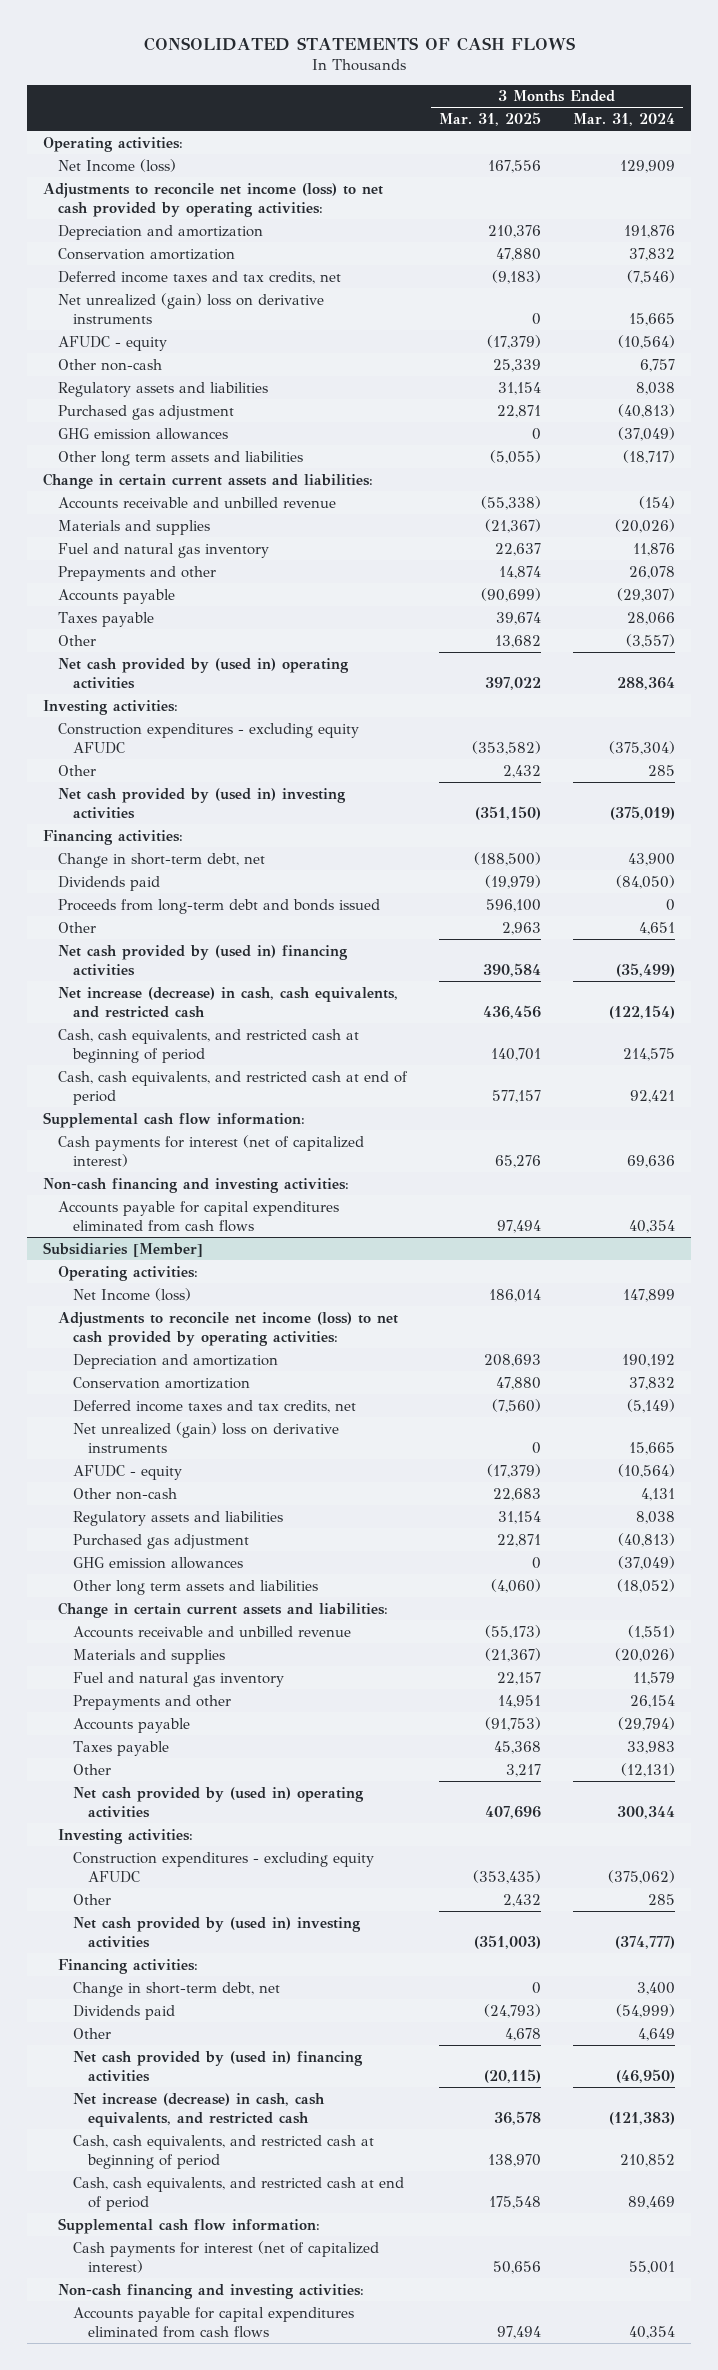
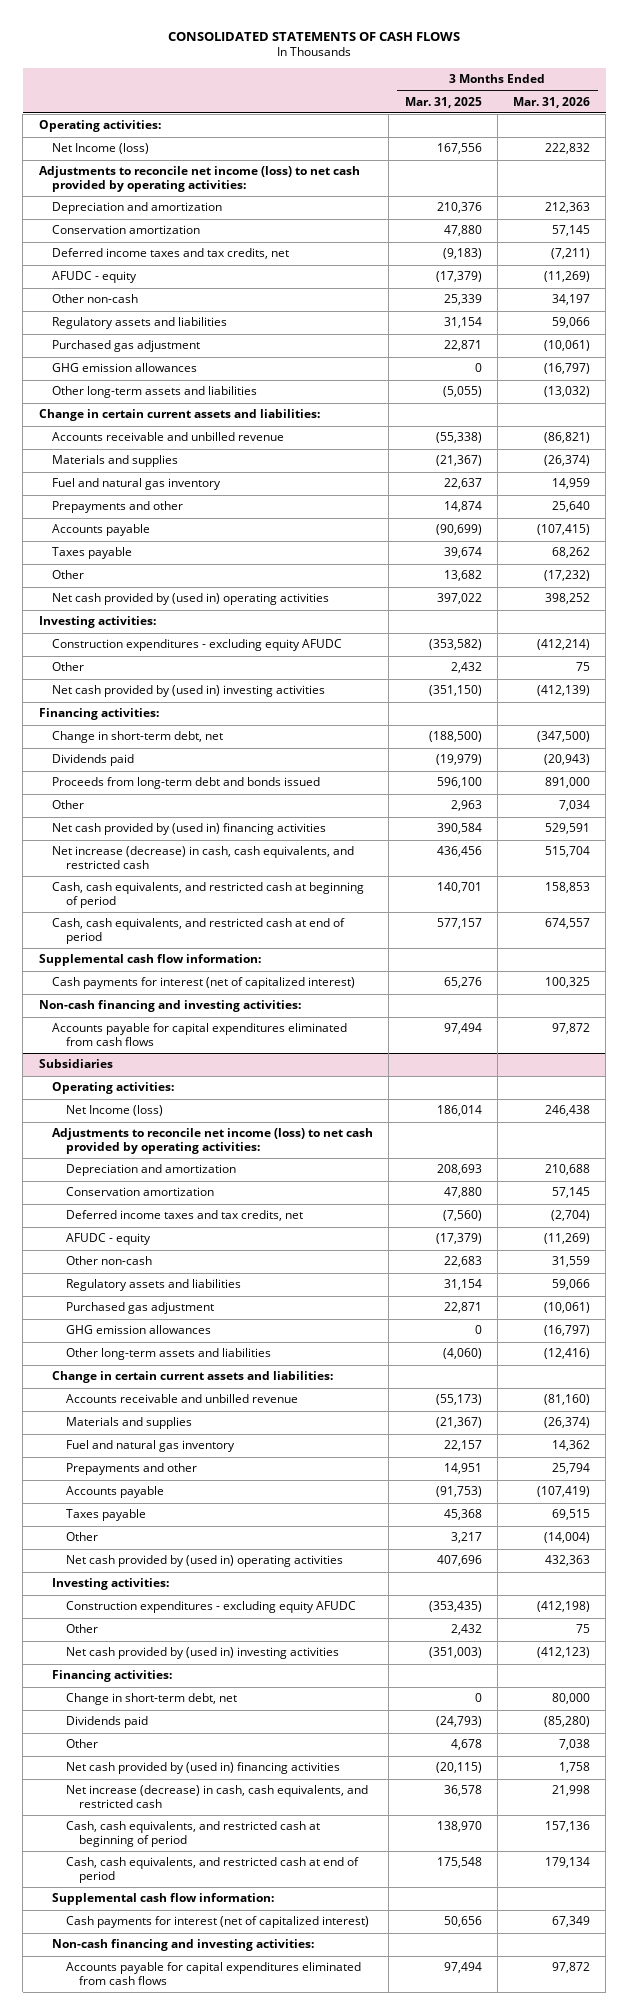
[572,113,675,127] Mar. 31, 2024 -> none
none -> [513,96,591,108] Mar. 31, 2026
[57,292,324,324] Net unrealized (gain) loss on derivative instruments -> none
[57,450,303,466] Other long term assets and liabilities -> [52,386,258,399] Other long-term assets and liabilities
[42,1241,203,1257] Subsidiaries [Member] -> [38,1059,113,1069] Subsidiaries
[72,1421,339,1453] Net unrealized (gain) loss on derivative instruments -> none
[72,1579,318,1595] Other long term assets and liabilities -> [65,1348,271,1361] Other long-term assets and liabilities

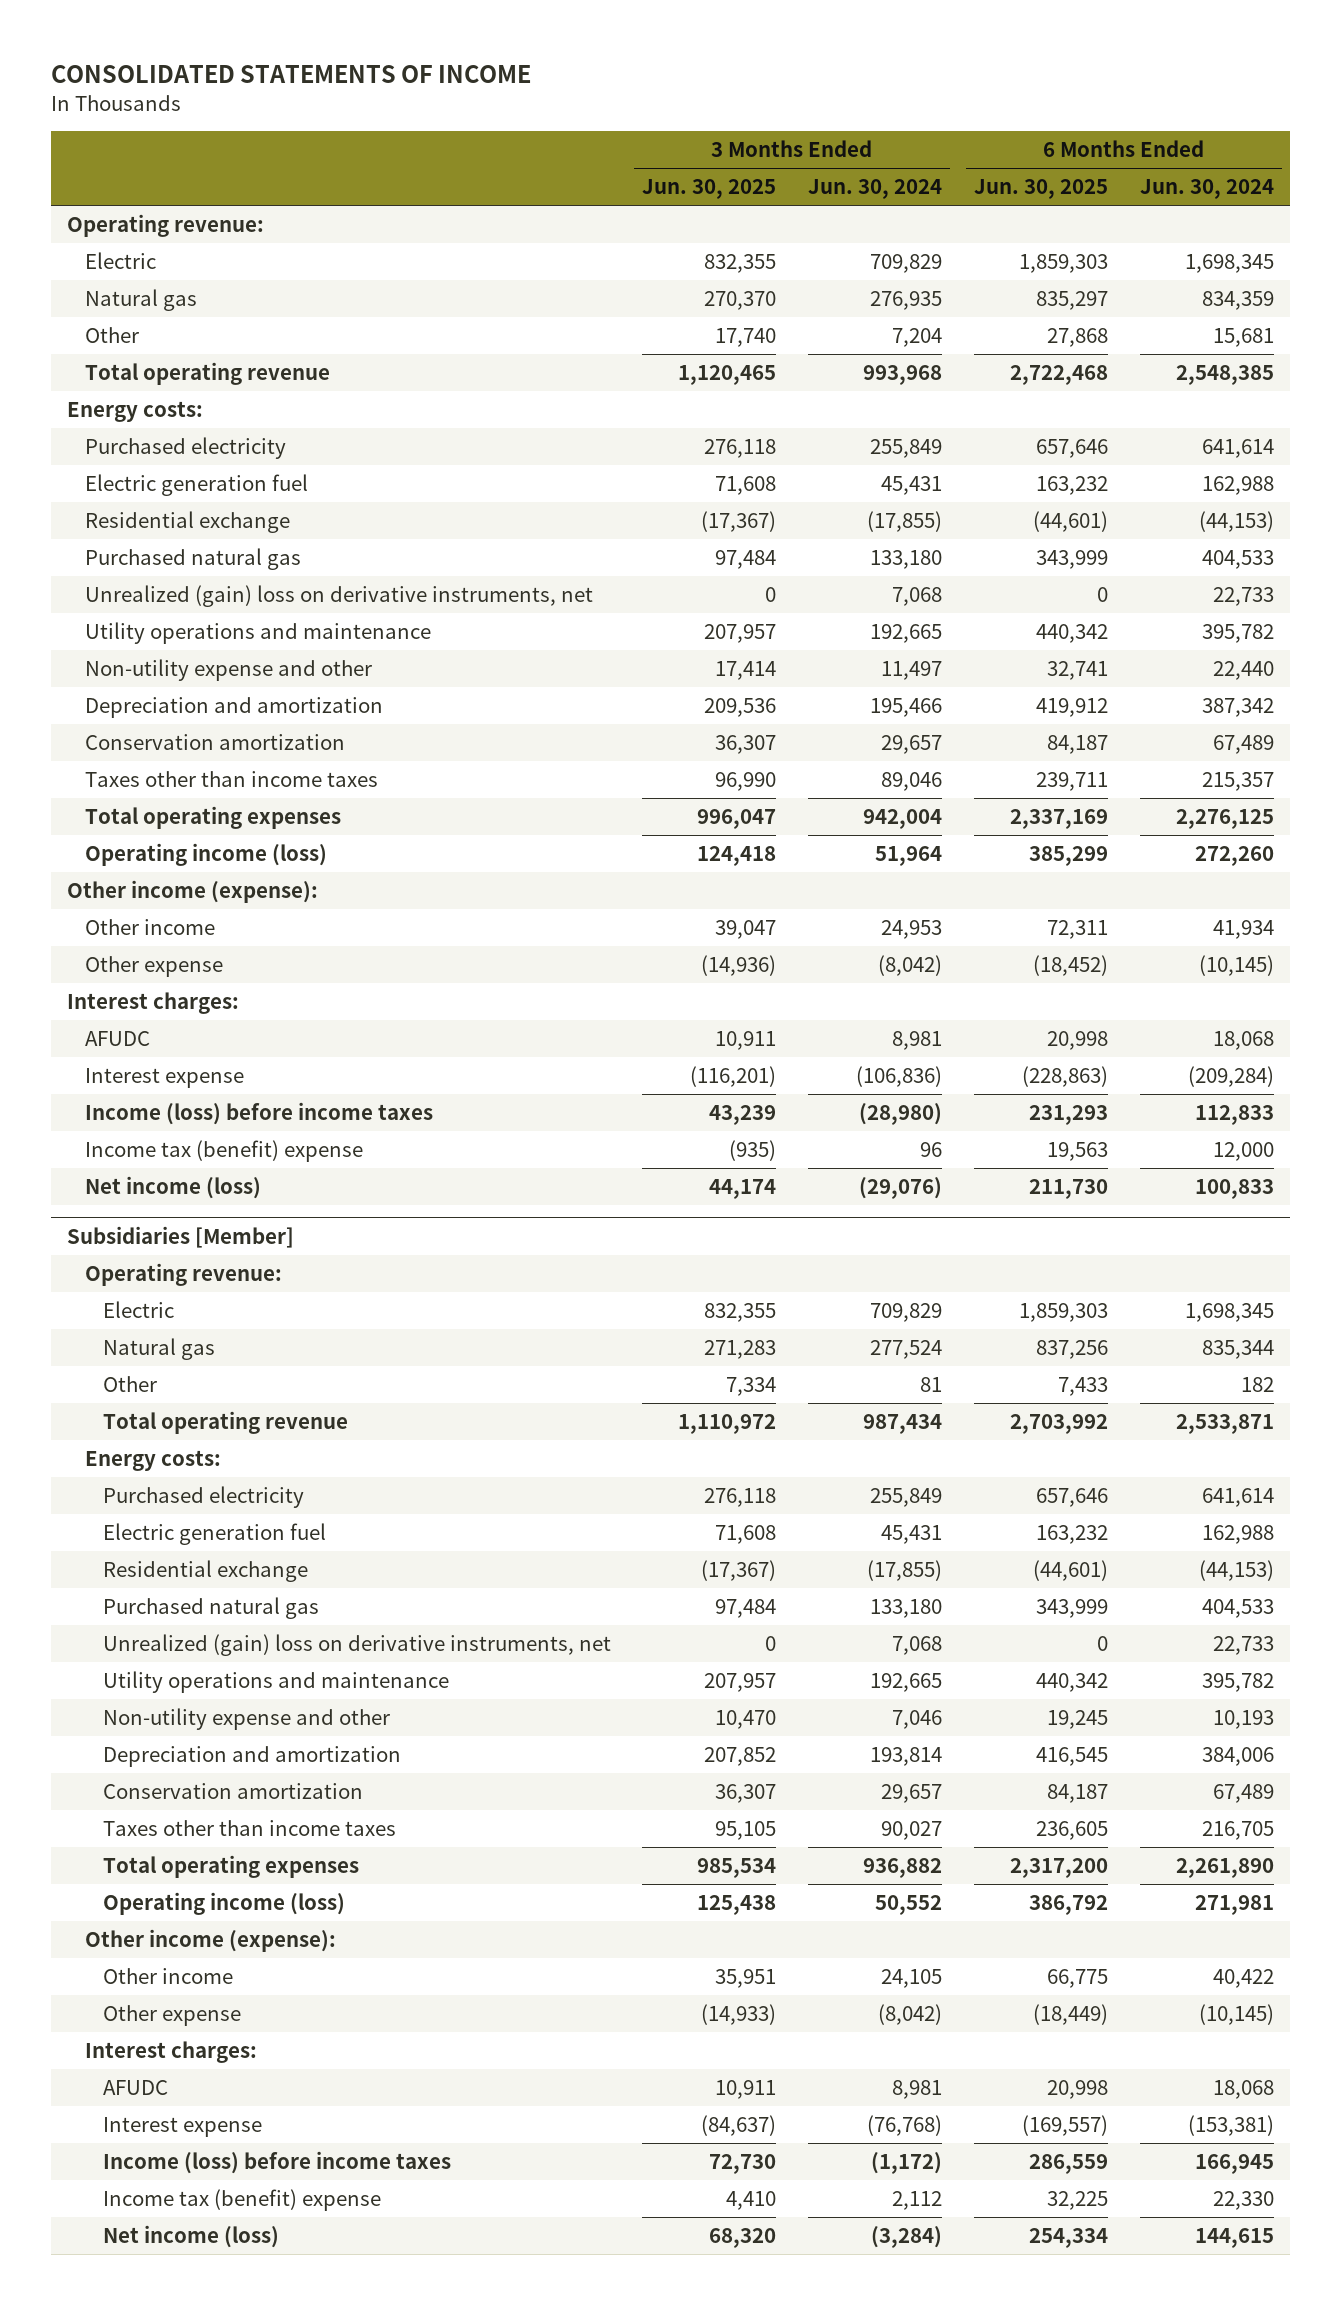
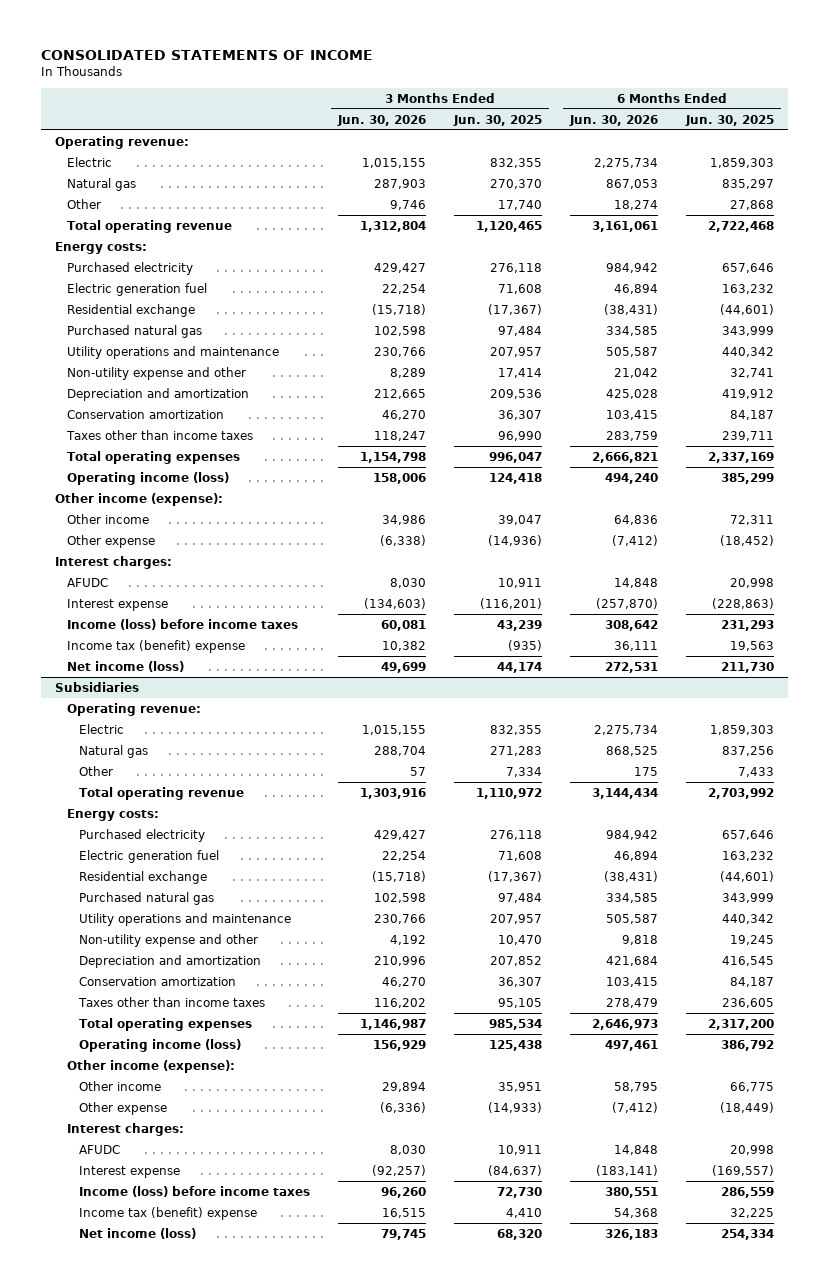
[808,179,943,200] Jun. 30, 2024 -> none
[1139,179,1274,200] Jun. 30, 2024 -> none
none -> [336,114,426,126] Jun. 30, 2026
none -> [568,114,658,126] Jun. 30, 2026
[84,585,593,608] Unrealized (gain) loss on derivative instruments, net -> none
[67,1225,295,1248] Subsidiaries [Member] -> [55,681,140,692] Subsidiaries
[102,1634,611,1657] Unrealized (gain) loss on derivative instruments, net -> none

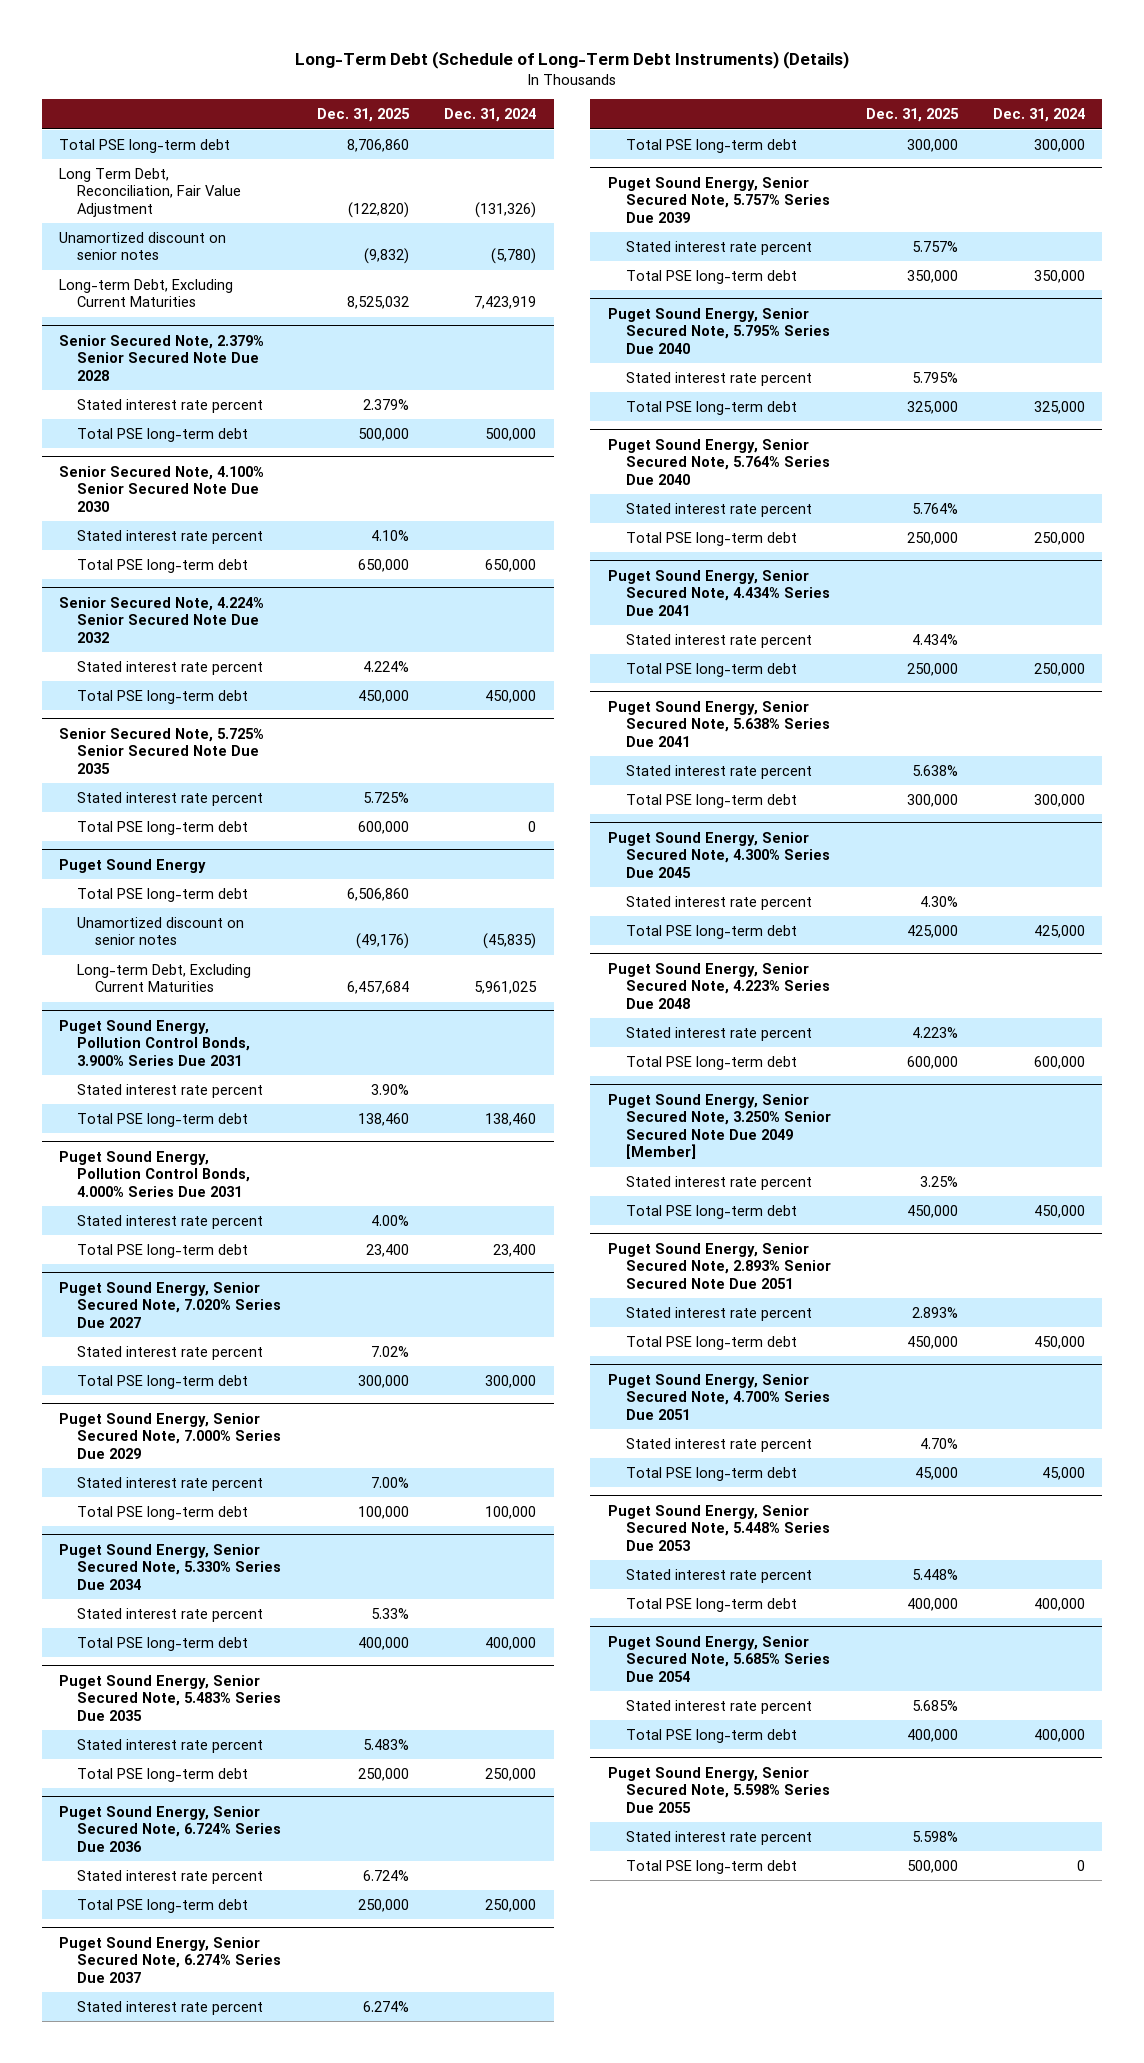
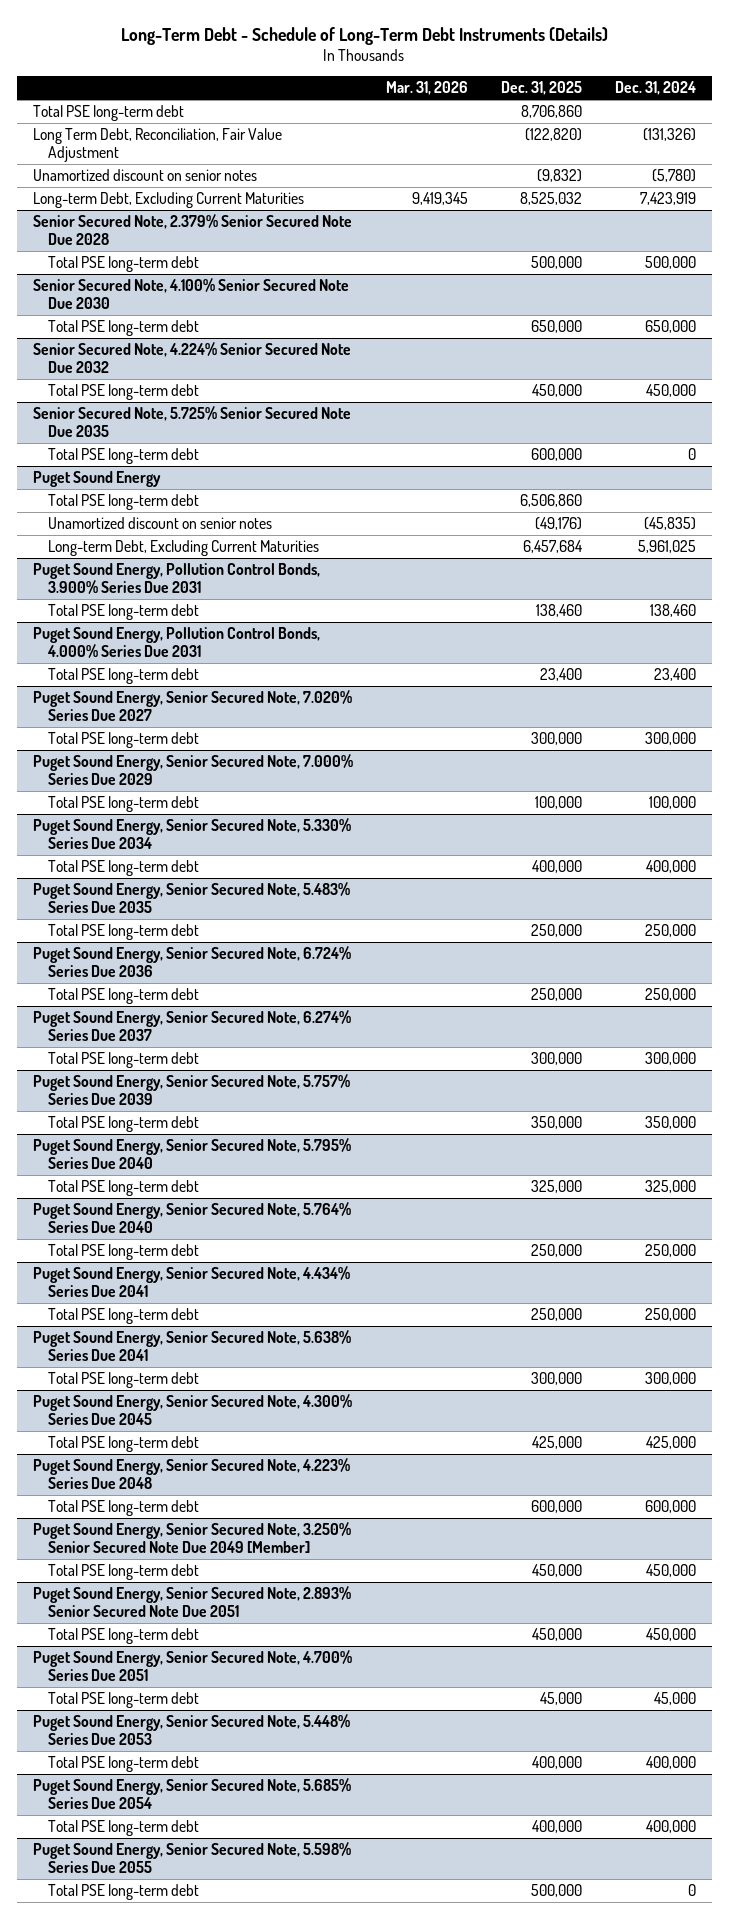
[295,50,850,69] Long-Term Debt (Schedule of Long-Term Debt Instruments) (Details) -> [121,26,609,45] Long-Term Debt - Schedule of Long-Term Debt Instruments (Details)
none -> [386,81,469,96] Mar. 31, 2026
[77,398,264,413] Stated interest rate percent -> none
[77,529,264,544] Stated interest rate percent -> none
[77,660,264,675] Stated interest rate percent -> none
[77,791,264,806] Stated interest rate percent -> none
[77,1083,264,1098] Stated interest rate percent -> none
[77,1214,264,1229] Stated interest rate percent -> none
[77,1345,264,1360] Stated interest rate percent -> none
[77,1476,264,1491] Stated interest rate percent -> none
[77,1607,264,1622] Stated interest rate percent -> none
[77,1738,264,1753] Stated interest rate percent -> none
[77,1869,264,1884] Stated interest rate percent -> none
[77,2000,264,2015] Stated interest rate percent -> none
[625,240,812,255] Stated interest rate percent -> none
[625,371,812,386] Stated interest rate percent -> none
[625,502,812,517] Stated interest rate percent -> none
[625,633,812,648] Stated interest rate percent -> none
[625,764,812,779] Stated interest rate percent -> none
[625,895,812,910] Stated interest rate percent -> none
[625,1026,812,1041] Stated interest rate percent -> none
[625,1175,812,1190] Stated interest rate percent -> none
[625,1306,812,1321] Stated interest rate percent -> none
[625,1437,812,1452] Stated interest rate percent -> none
[625,1568,812,1583] Stated interest rate percent -> none
[625,1699,812,1714] Stated interest rate percent -> none
[625,1830,812,1845] Stated interest rate percent -> none

